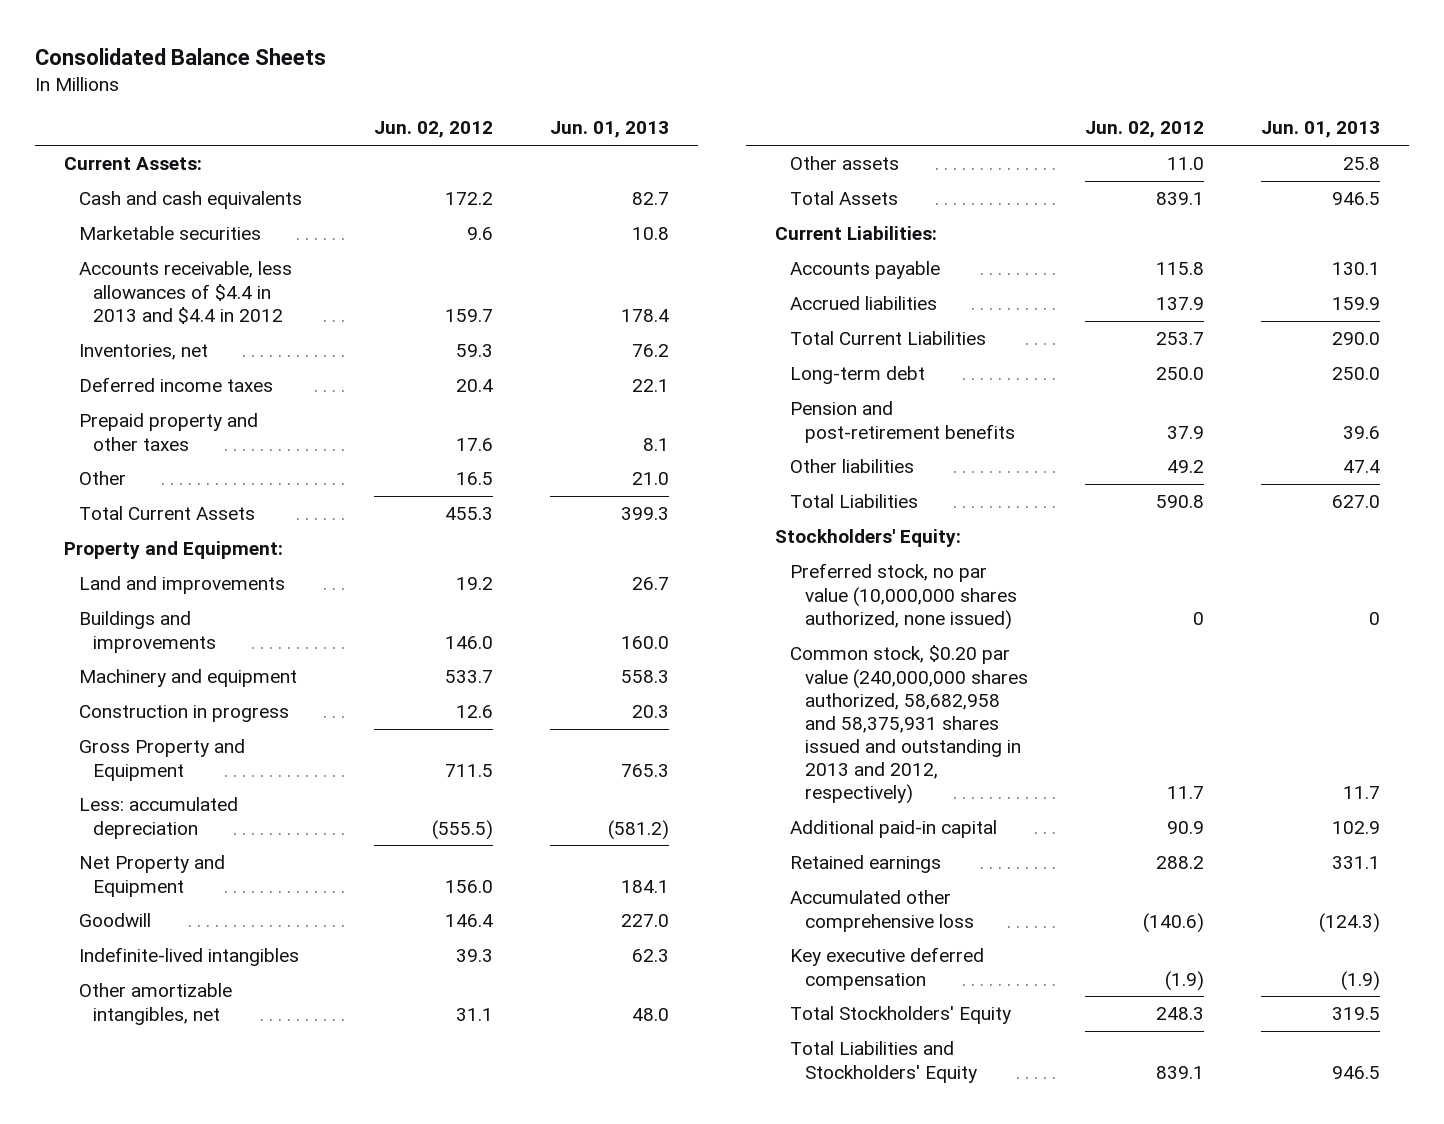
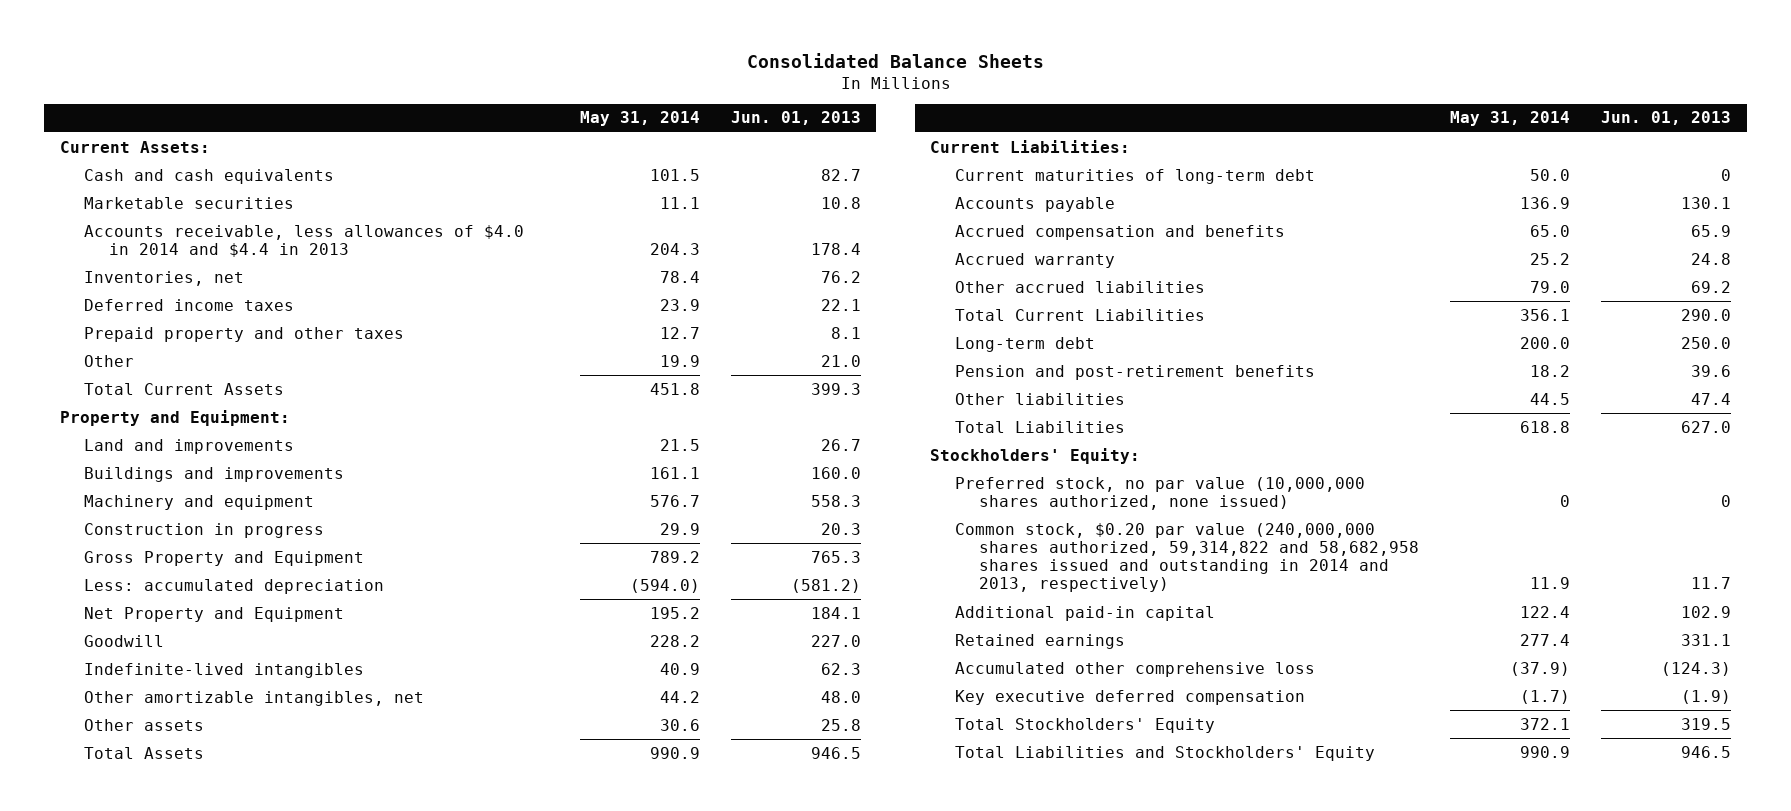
[373,121,493,139] Jun. 02, 2012 -> none
none -> [579,111,700,127] May 31, 2014
[78,261,292,324] Accounts receivable, less allowances of $4.4 in 2013 and $4.4 in 2012 -> [84,224,525,257] Accounts receivable, less allowances of $4.0 in 2014 and $4.4 in 2013
none -> [954,168,1315,184] Current maturities of long-term debt
none -> [954,224,1285,240] Accrued compensation and benefits
none -> [954,252,1115,268] Accrued warranty
[789,296,937,311] Accrued liabilities -> [954,280,1205,293] Other accrued liabilities
[1332,297,1381,311] 159.9 -> [1691,280,1732,293] 69.2
[789,645,1028,805] Common stock, $0.20 par value (240,000,000 shares authorized, 58,682,958 and 58,375,931 shares issued and outstanding in 2013 and 2012, respectively) -> [954,522,1420,593] Common stock, $0.20 par value (240,000,000 shares authorized, 59,314,822 and 58,682,958 shares issued and outstanding in 2014 and 2013, respectively)

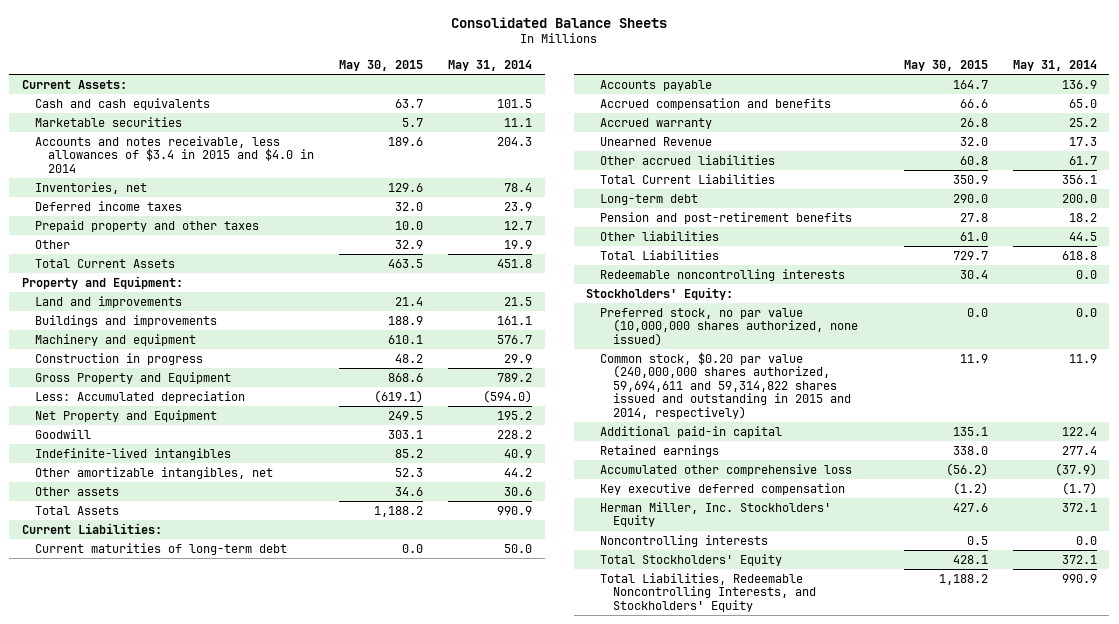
[730,111,861,126] Jun. 01, 2013 -> none
none -> [339,59,424,71] May 30, 2015
[84,224,525,257] Accounts receivable, less allowances of $4.0 in 2014 and $4.4 in 2013 -> [35,135,315,173] Accounts and notes receivable, less allowances of $3.4 in 2015 and $4.0 in 2014
[84,578,385,594] Less: accumulated depreciation -> [35,390,246,403] Less: Accumulated depreciation
none -> [599,136,712,146] Unearned Revenue
[1530,280,1571,293] 79.0 -> [1068,155,1097,165] 61.7
none -> [599,268,845,281] Redeemable noncontrolling interests
[1560,494,1571,507] 0 -> [1075,307,1097,317] 0.0
[954,522,1420,593] Common stock, $0.20 par value (240,000,000 shares authorized, 59,314,822 and 58,682,958 shares issued and outstanding in 2014 and 2013, respectively) -> [599,351,851,419] Common stock, $0.20 par value (240,000,000 shares authorized, 59,694,611 and 59,314,822 shares issued and outstanding in 2015 and 2014, respectively)
none -> [599,501,831,528] Herman Miller, Inc. Stockholders' Equity
none -> [599,534,768,547] Noncontrolling interests
[954,745,1375,761] Total Liabilities and Stockholders' Equity -> [599,572,816,612] Total Liabilities, Redeemable Noncontrolling Interests, and Stockholders' Equity

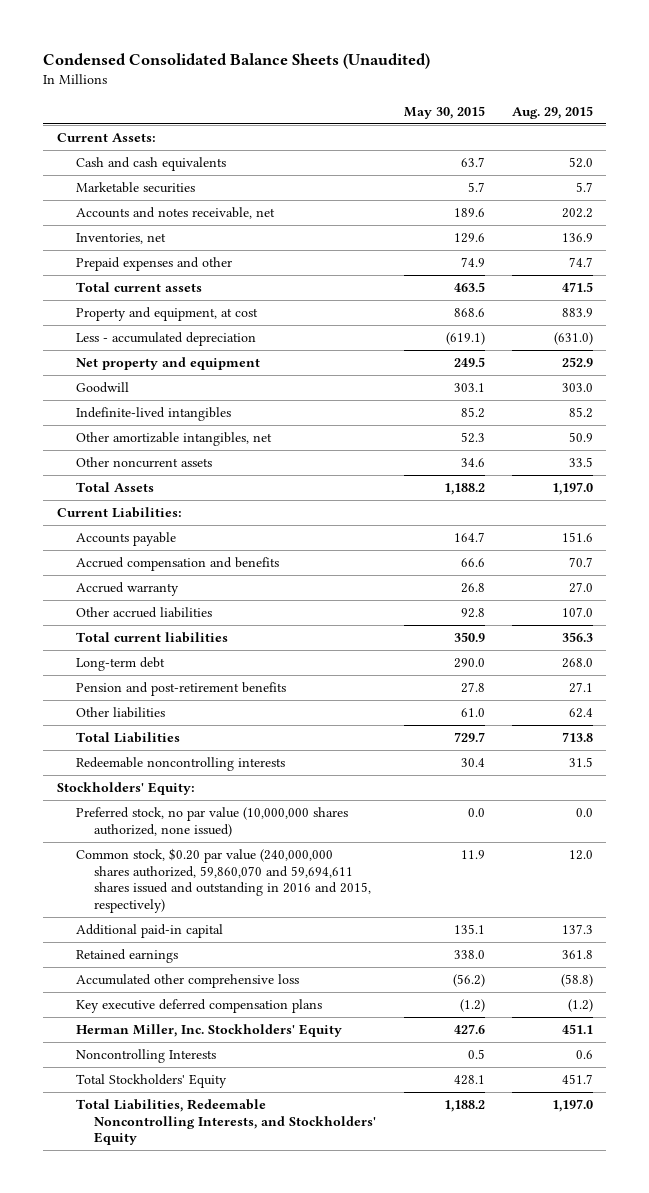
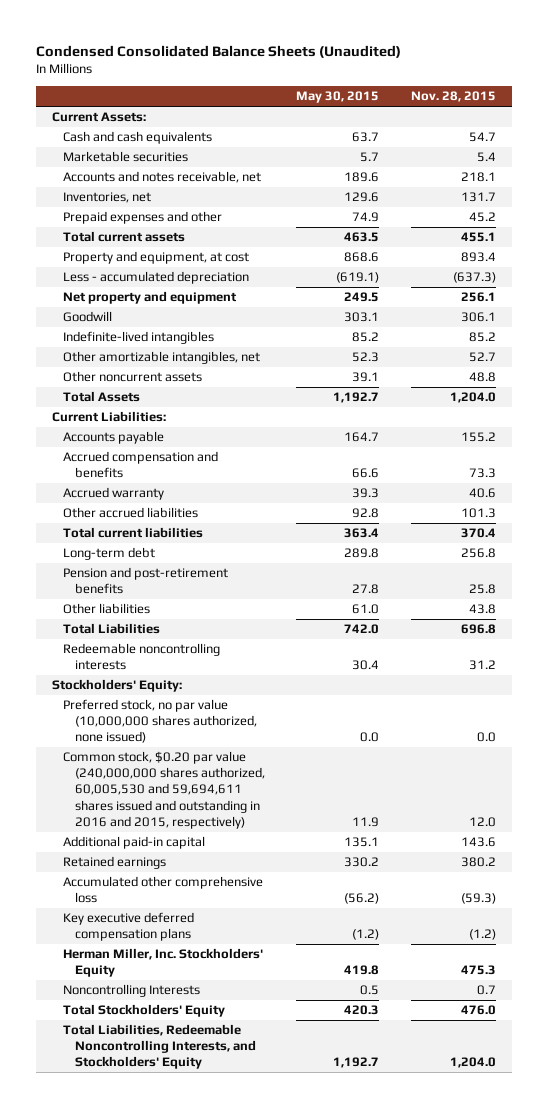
[511,105,593,119] Aug. 29, 2015 -> none
none -> [411,91,497,103] Nov. 28, 2015
[460,458,485,468] 34.6 -> [352,372,380,383] 39.1
[443,483,485,496] 1,188.2 -> [333,392,380,404] 1,192.7
[460,583,485,594] 26.8 -> [352,488,380,499] 39.3
[453,632,485,643] 350.9 -> [344,528,380,539] 363.4
[453,658,485,669] 290.0 -> [344,548,380,559] 289.8
[453,732,485,743] 729.7 -> [344,624,380,635] 742.0
[75,848,372,913] Common stock, $0.20 par value (240,000,000 shares authorized, 59,860,070 and 59,694,611 shares issued and outstanding in 2016 and 2015, respectively) -> [63,751,265,829] Common stock, $0.20 par value (240,000,000 shares authorized, 60,005,530 and 59,694,611 shares issued and outstanding in 2016 and 2015, respectively)
[453,950,485,960] 338.0 -> [344,857,380,868] 330.2
[453,1024,485,1035] 427.6 -> [344,965,380,976] 419.8
[453,1075,485,1086] 428.1 -> [344,1005,380,1016] 420.3
[443,1100,485,1113] 1,188.2 -> [333,1057,380,1069] 1,192.7

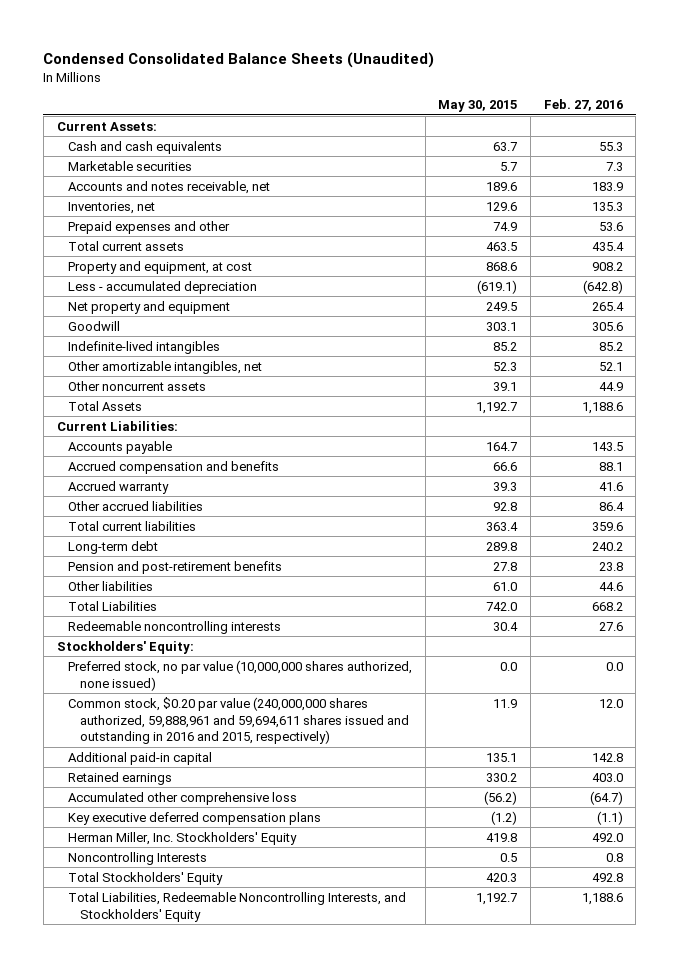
[411,91,497,103] Nov. 28, 2015 -> none
none -> [543,99,623,112] Feb. 27, 2016
[63,751,265,829] Common stock, $0.20 par value (240,000,000 shares authorized, 60,005,530 and 59,694,611 shares issued and outstanding in 2016 and 2015, respectively) -> [68,696,409,745] Common stock, $0.20 par value (240,000,000 shares authorized, 59,888,961 and 59,694,611 shares issued and outstanding in 2016 and 2015, respectively)

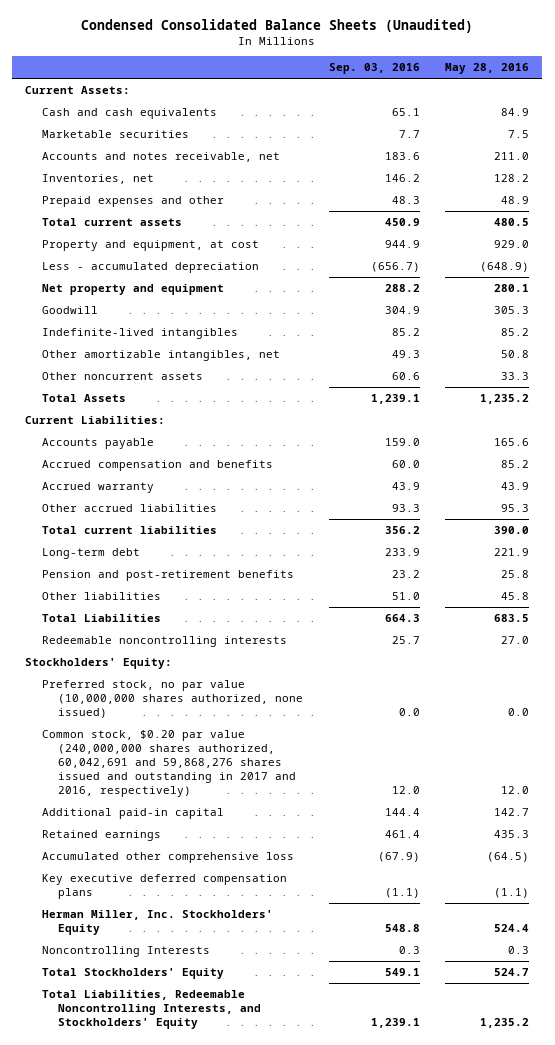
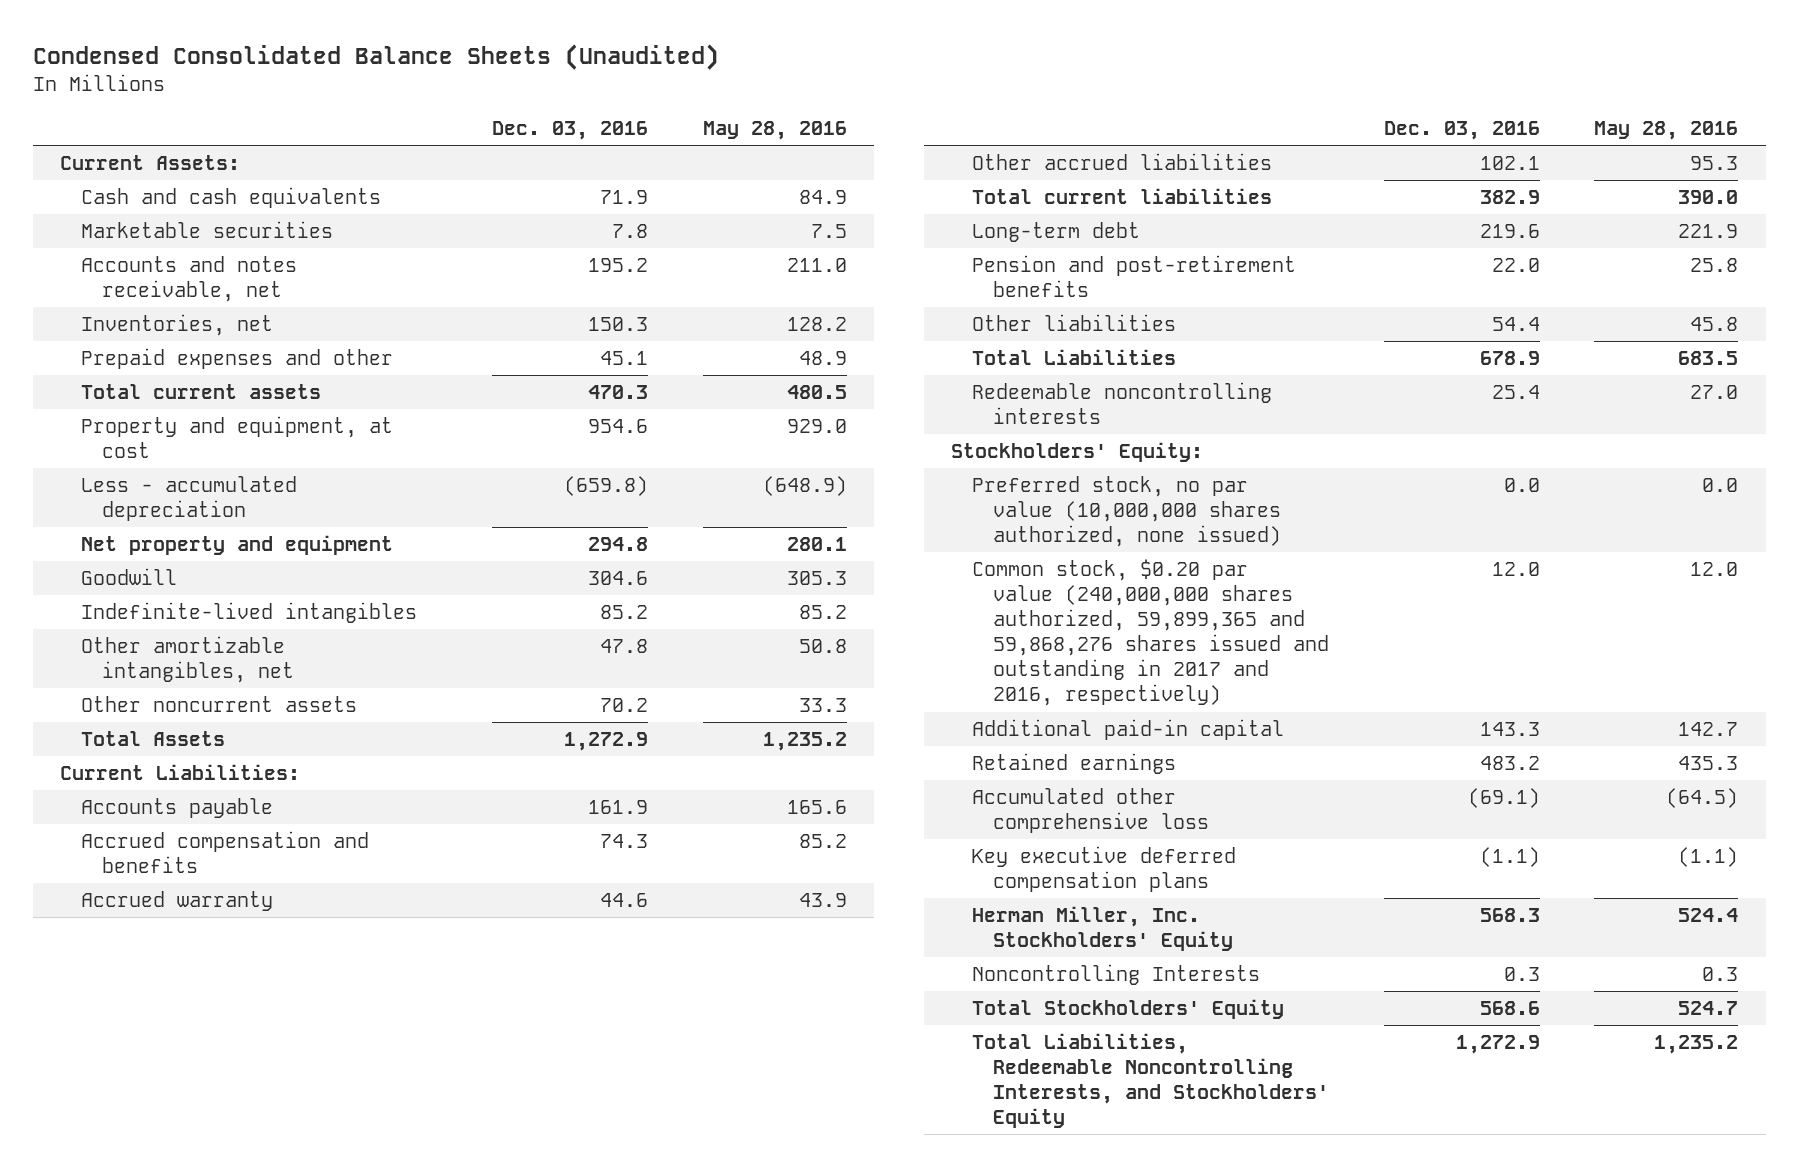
[328,63,420,75] Sep. 03, 2016 -> none
none -> [492,121,649,141] Dec. 03, 2016
[41,730,297,797] Common stock, $0.20 par value (240,000,000 shares authorized, 60,042,691 and 59,868,276 shares issued and outstanding in 2017 and 2016, respectively) -> [972,559,1330,707] Common stock, $0.20 par value (240,000,000 shares authorized, 59,899,365 and 59,868,276 shares issued and outstanding in 2017 and 2016, respectively)

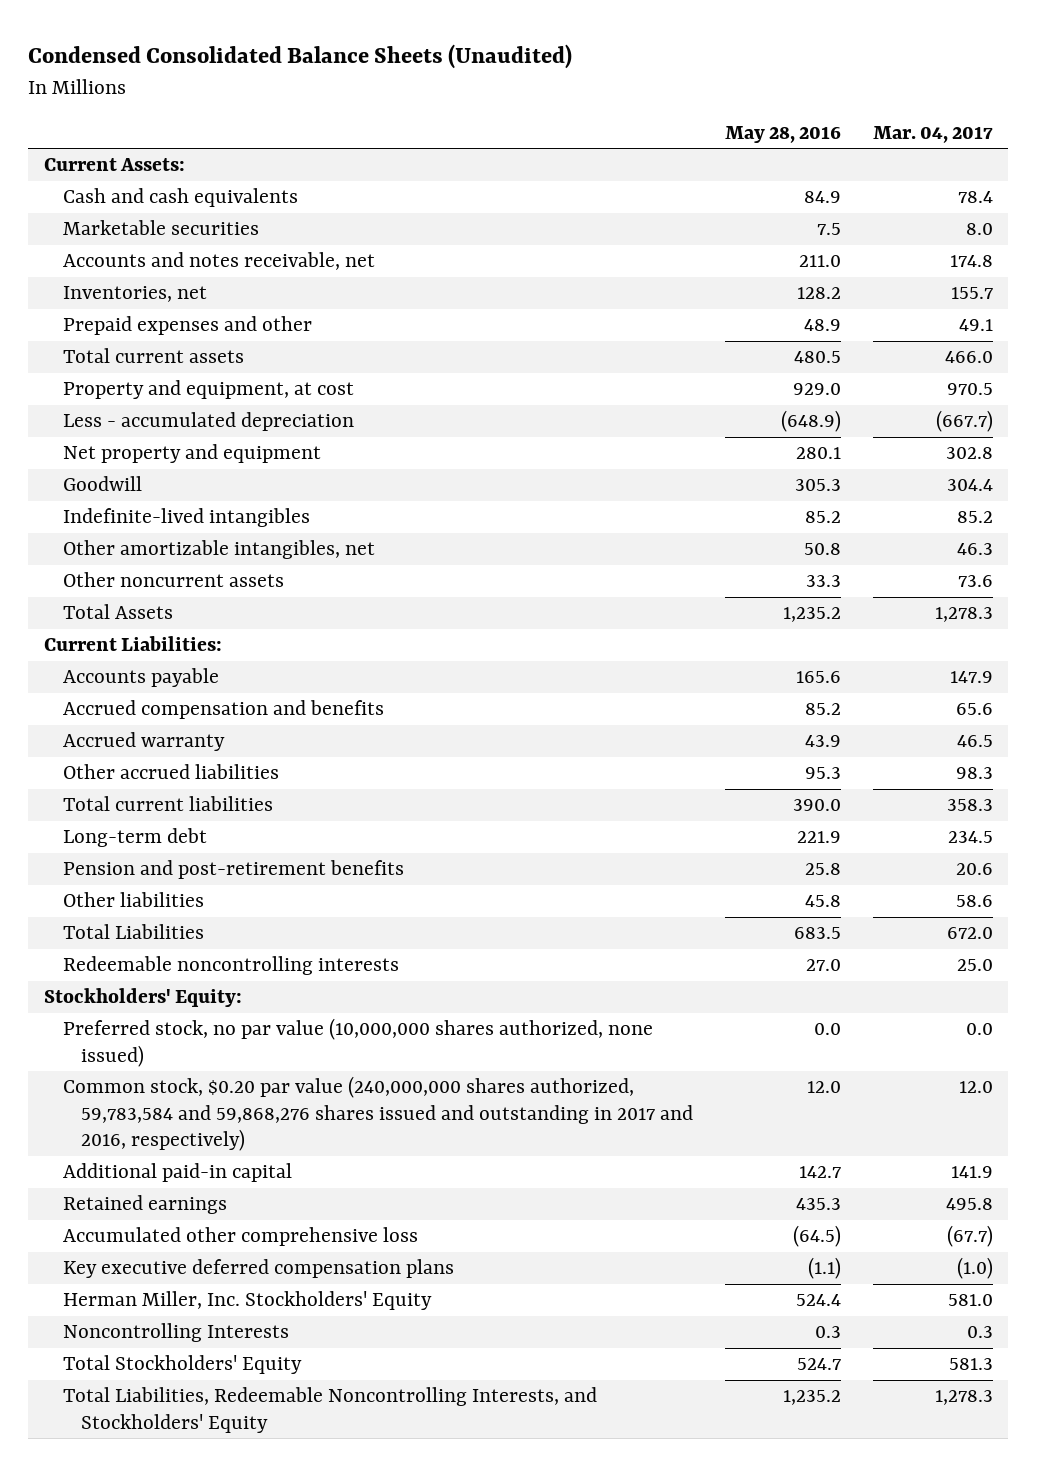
[492,121,649,141] Dec. 03, 2016 -> none
none -> [872,125,993,143] Mar. 04, 2017
[972,559,1330,707] Common stock, $0.20 par value (240,000,000 shares authorized, 59,899,365 and 59,868,276 shares issued and outstanding in 2017 and 2016, respectively) -> [62,1076,693,1152] Common stock, $0.20 par value (240,000,000 shares authorized, 59,783,584 and 59,868,276 shares issued and outstanding in 2017 and 2016, respectively)

